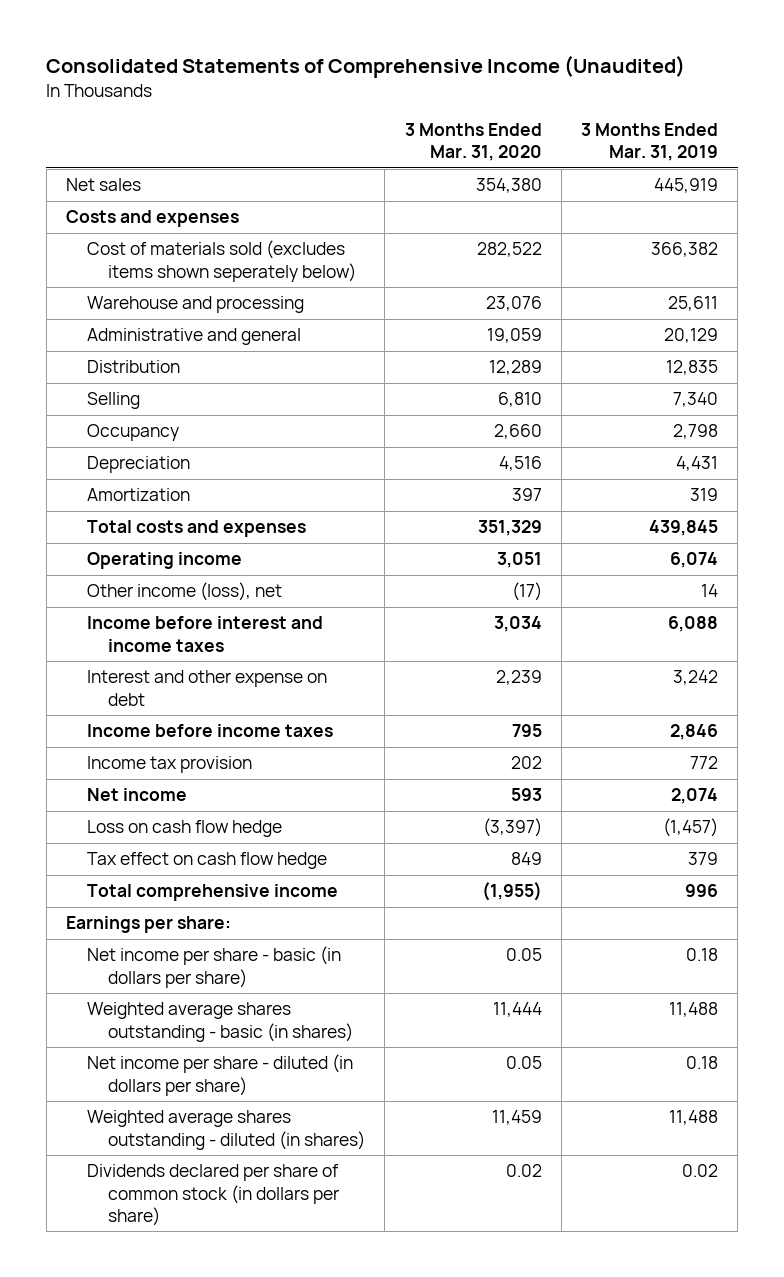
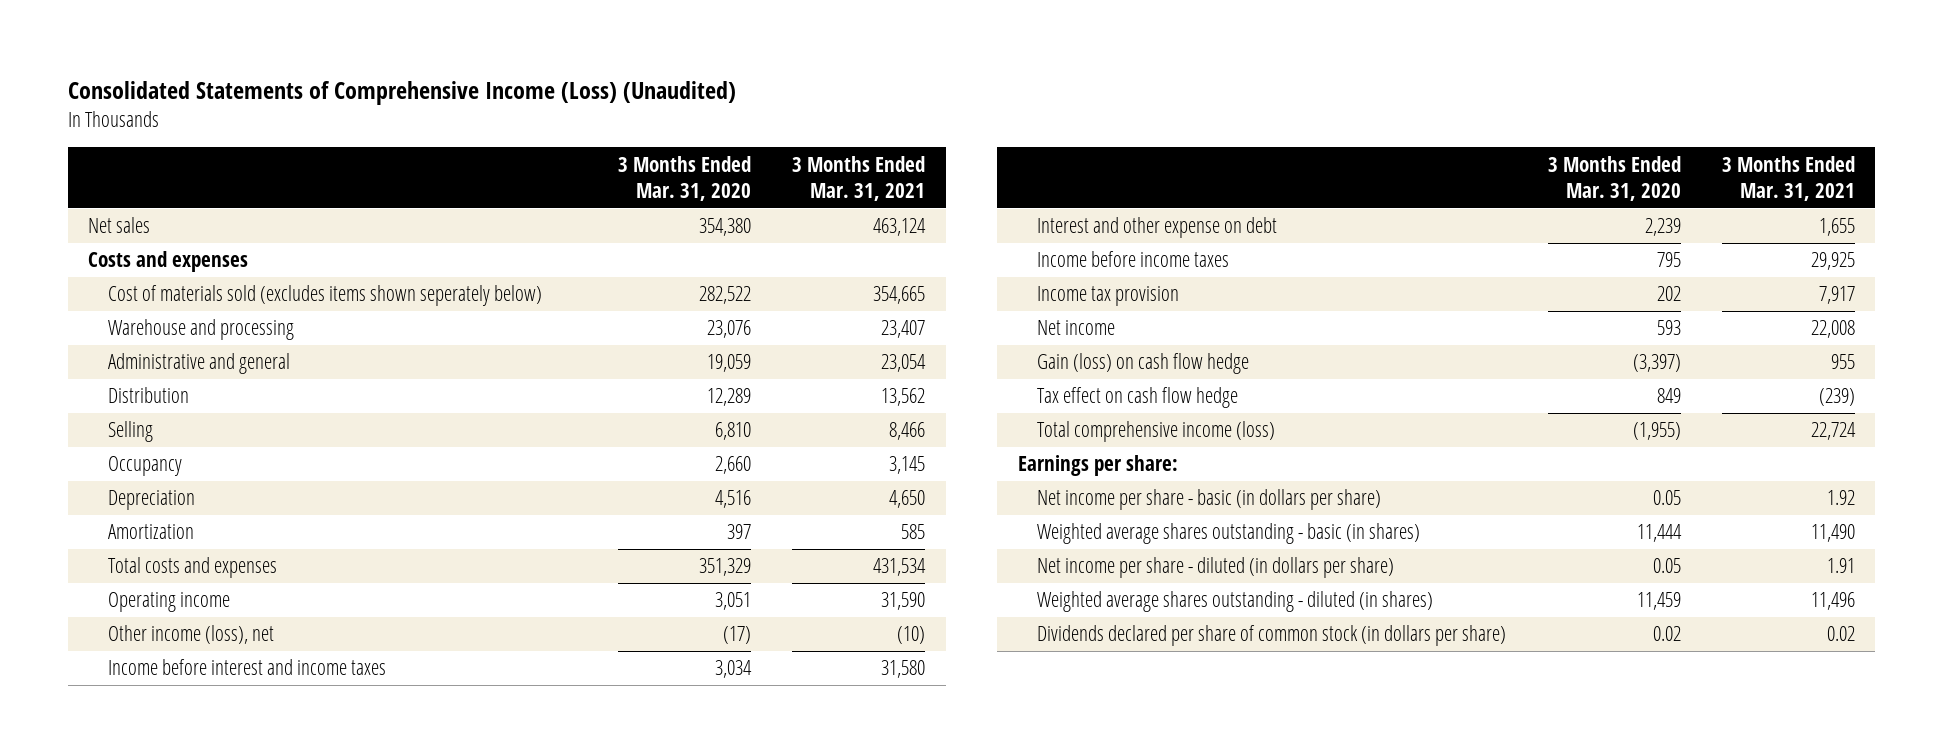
[46,55,686,79] Consolidated Statements of Comprehensive Income (Unaudited) -> [67,81,736,106] Consolidated Statements of Comprehensive Income (Loss) (Unaudited)
[581,122,719,162] 3 Months Ended Mar. 31, 2019 -> none
none -> [792,155,926,201] 3 Months Ended Mar. 31, 2021
[87,820,283,838] Loss on cash flow hedge -> [1037,353,1250,375] Gain (loss) on cash flow hedge
[87,884,339,902] Total comprehensive income -> [1037,421,1276,443] Total comprehensive income (loss)

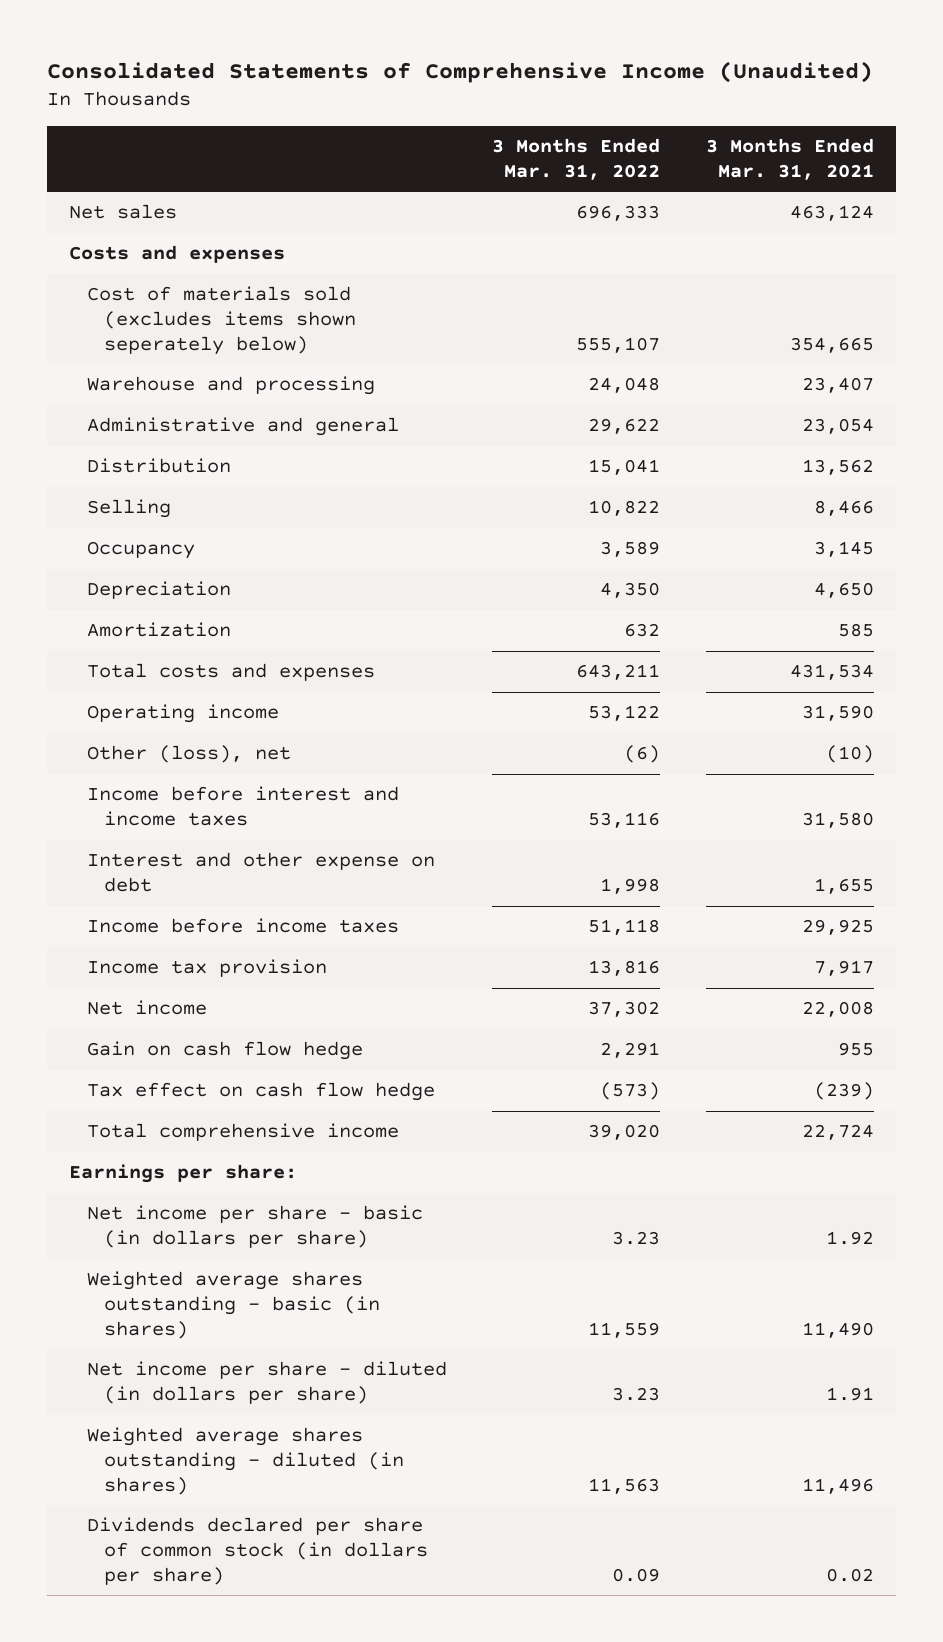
[67,81,736,106] Consolidated Statements of Comprehensive Income (Loss) (Unaudited) -> [46,61,873,84] Consolidated Statements of Comprehensive Income (Unaudited)
[618,155,752,201] 3 Months Ended Mar. 31, 2020 -> none
none -> [492,137,661,180] 3 Months Ended Mar. 31, 2022
[108,625,275,645] Other income (loss), net -> [86,745,291,764] Other (loss), net
[1037,353,1250,375] Gain (loss) on cash flow hedge -> [86,1041,363,1061] Gain on cash flow hedge
[1037,421,1276,443] Total comprehensive income (loss) -> [86,1123,399,1142] Total comprehensive income

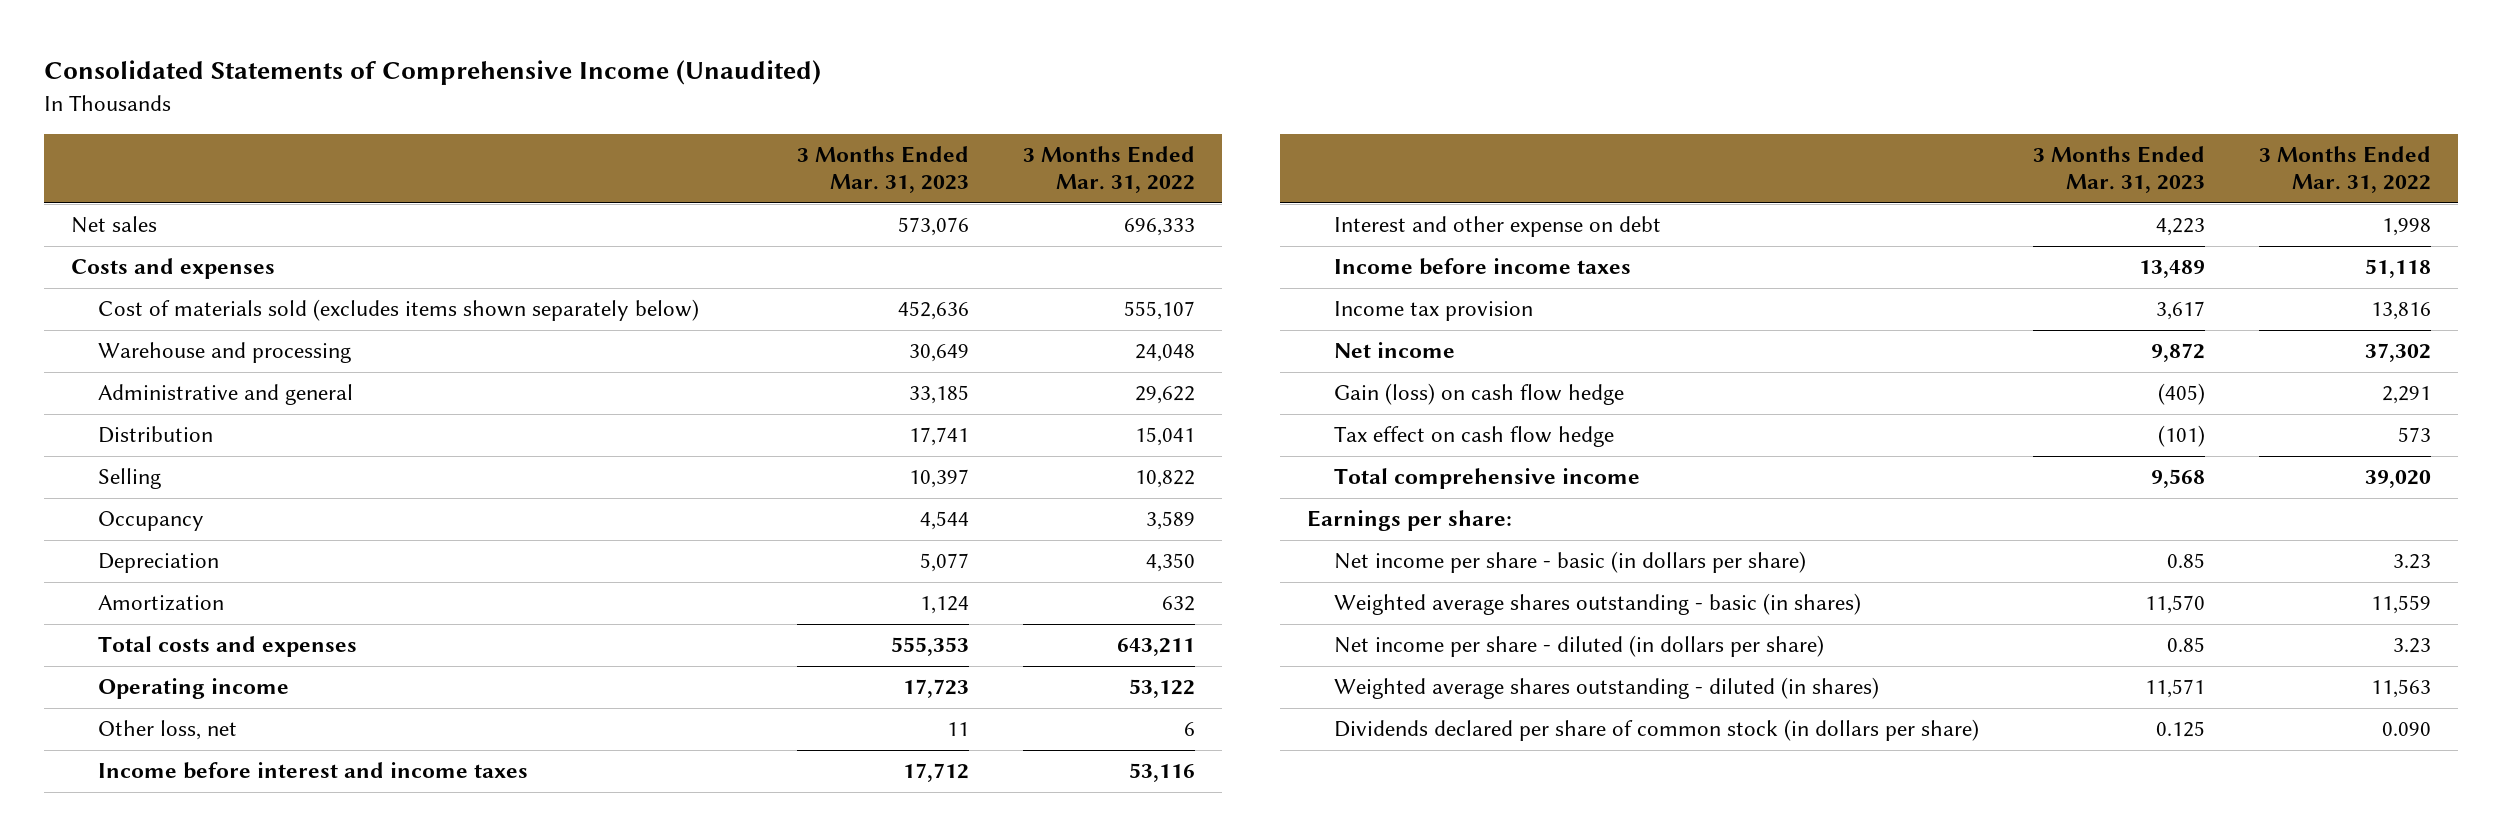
[705,137,874,180] 3 Months Ended Mar. 31, 2021 -> none
none -> [797,146,970,194] 3 Months Ended Mar. 31, 2023
[86,286,357,356] Cost of materials sold (excludes items shown seperately below) -> [97,299,699,322] Cost of materials sold (excludes items shown separately below)
[86,745,291,764] Other (loss), net -> [97,720,237,741] Other loss, net
[624,745,661,764] (6) -> [1184,722,1196,737] 6
[86,1041,363,1061] Gain on cash flow hedge -> [1334,383,1625,406] Gain (loss) on cash flow hedge
[600,1082,661,1101] (573) -> [2398,427,2432,443] 573
[612,1568,661,1583] 0.09 -> [2382,722,2432,737] 0.090

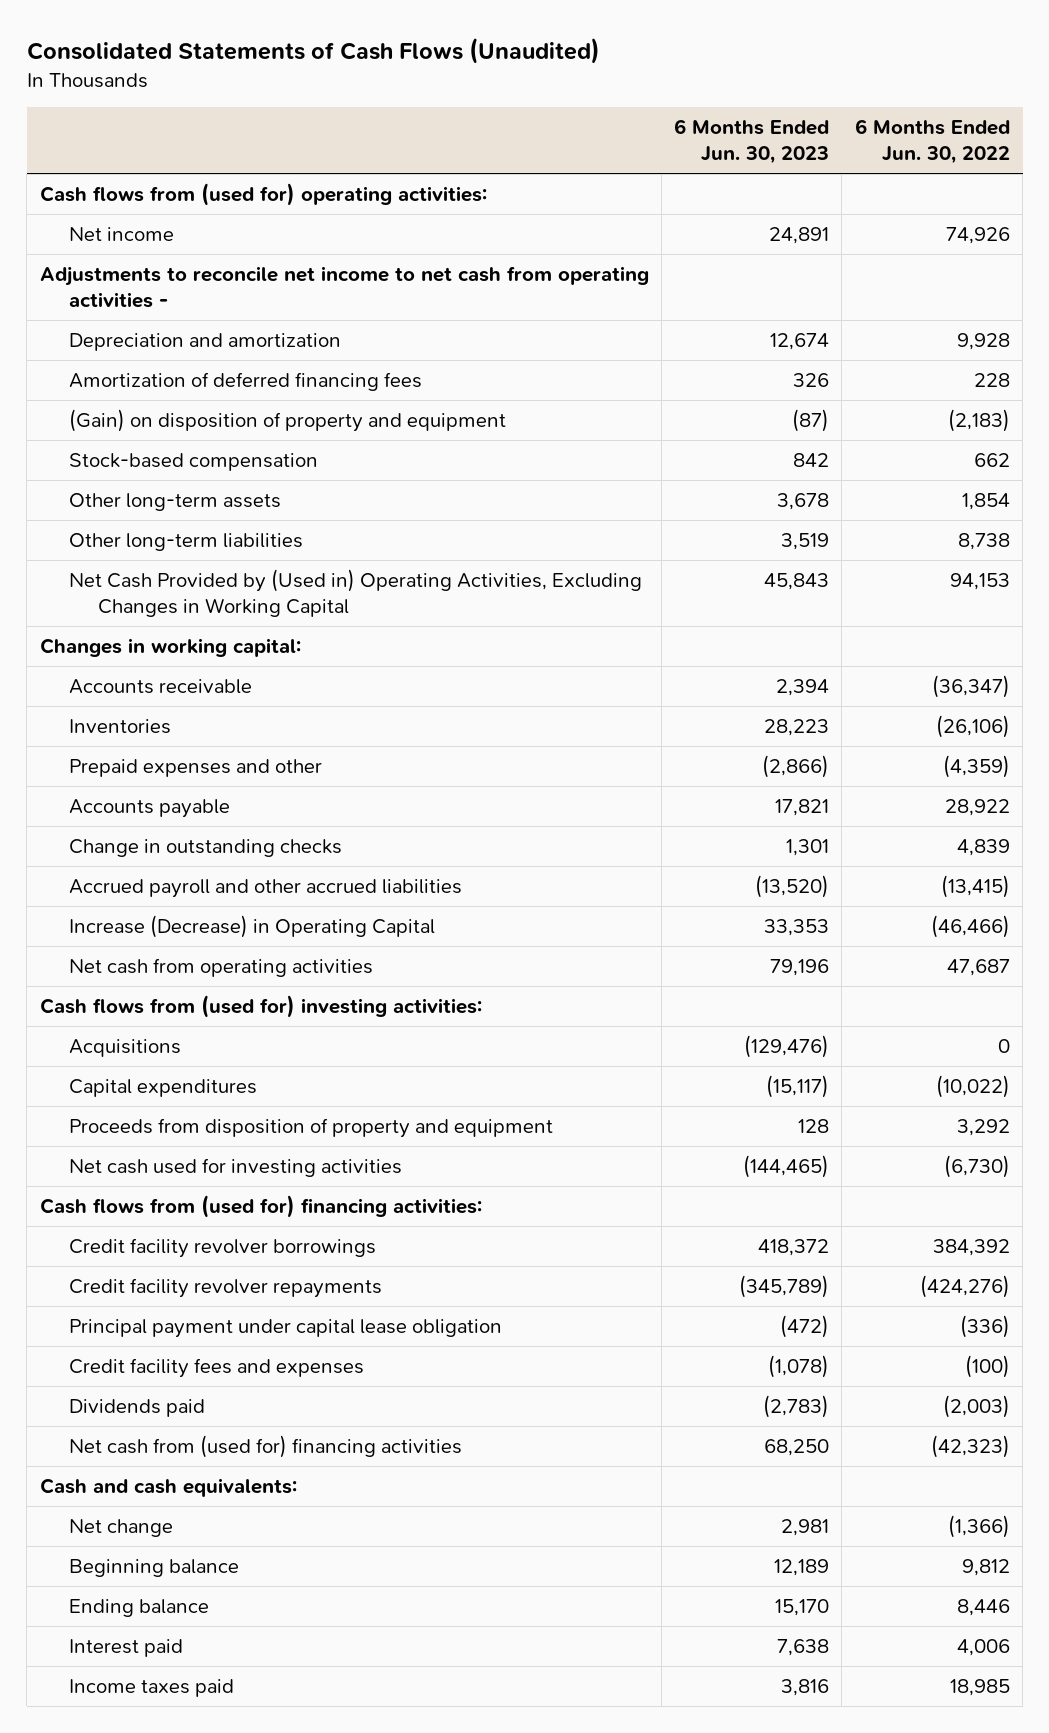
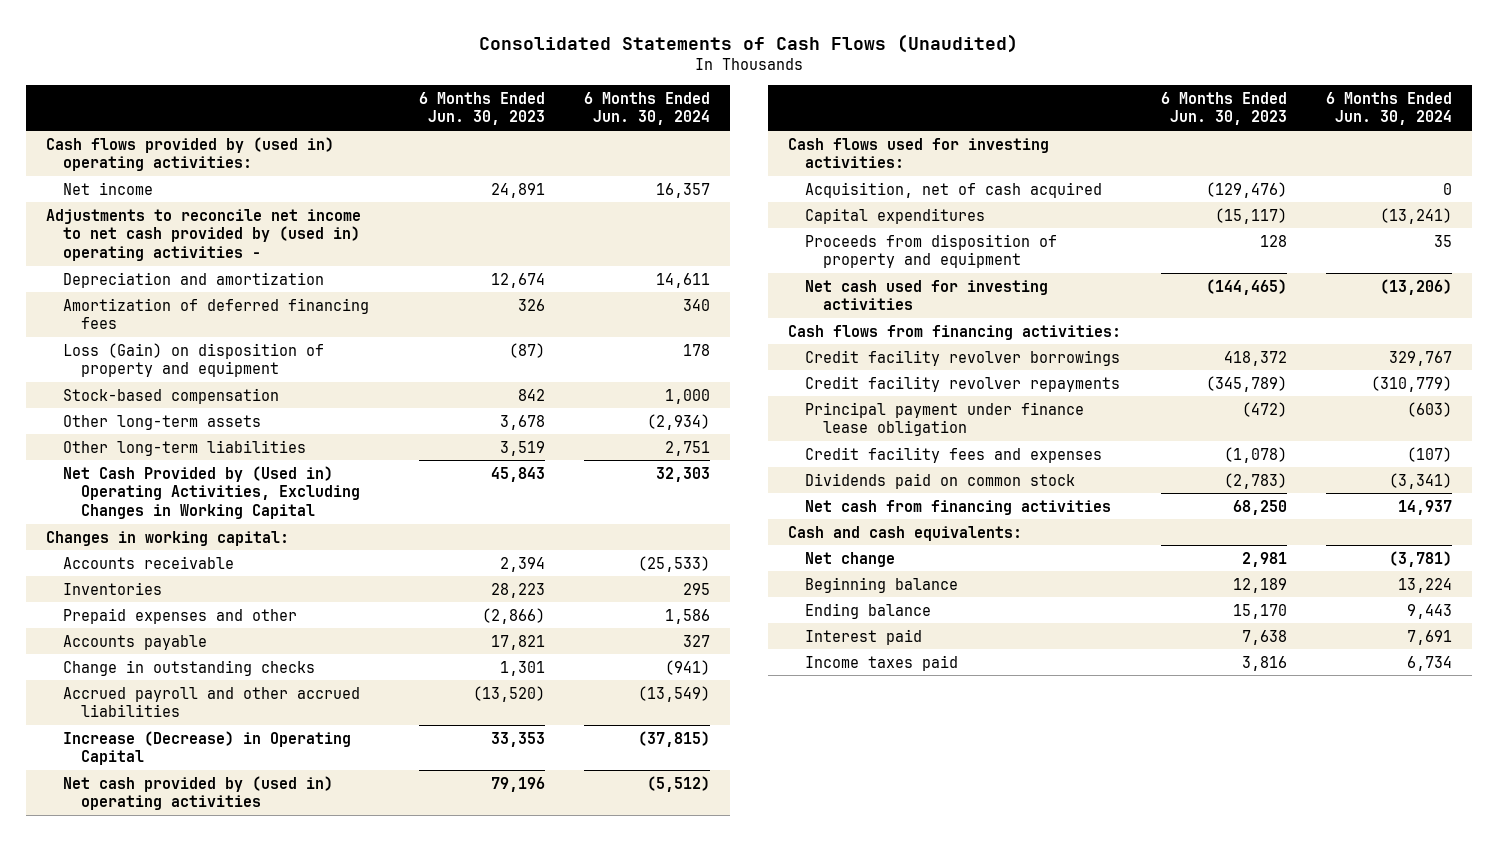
[854,119,1010,165] 6 Months Ended Jun. 30, 2022 -> none
none -> [584,91,711,126] 6 Months Ended Jun. 30, 2024
[39,182,487,206] Cash flows from (used for) operating activities: -> [46,136,335,172] Cash flows provided by (used in) operating activities:
[39,265,649,308] Adjustments to reconcile net income to net cash from operating activities - -> [46,208,362,261] Adjustments to reconcile net income to net cash provided by (used in) operating activities -
[68,408,506,432] (Gain) on disposition of property and equipment -> [63,342,325,378] Loss (Gain) on disposition of property and equipment
[68,957,373,977] Net cash from operating activities -> [63,775,334,811] Net cash provided by (used in) operating activities
[39,994,482,1018] Cash flows from (used for) investing activities: -> [787,137,1049,169] Cash flows used for investing activities:
[68,1038,181,1057] Acquisitions -> [805,181,1103,198] Acquisition, net of cash acquired
[39,1194,482,1218] Cash flows from (used for) financing activities: -> [787,324,1121,340] Cash flows from financing activities:
[68,1318,502,1338] Principal payment under capital lease obligation -> [805,401,1085,437] Principal payment under finance lease obligation
[68,1398,205,1417] Dividends paid -> [805,472,1076,489] Dividends paid on common stock
[68,1434,462,1458] Net cash from (used for) financing activities -> [805,499,1112,515] Net cash from financing activities

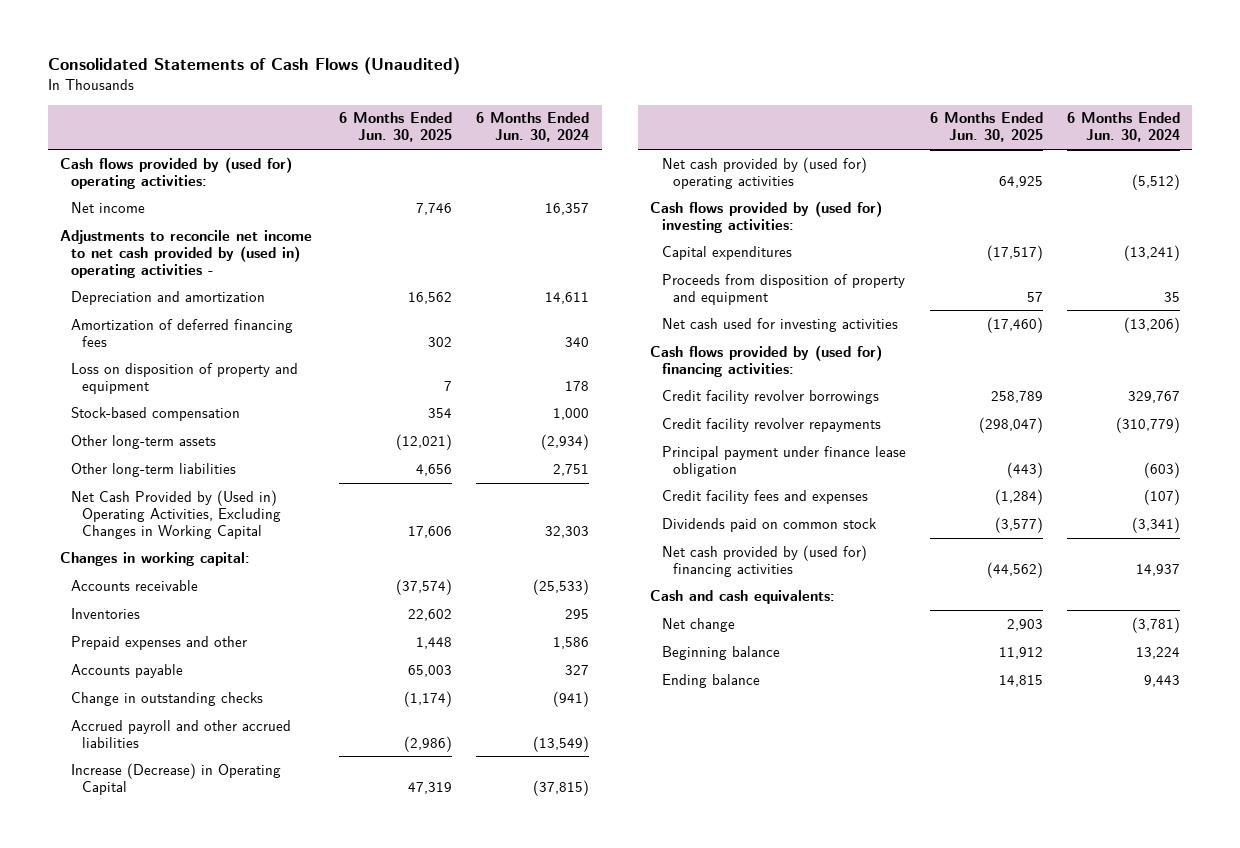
[418,91,545,126] 6 Months Ended Jun. 30, 2023 -> none
none -> [339,112,453,143] 6 Months Ended Jun. 30, 2025
[46,136,335,172] Cash flows provided by (used in) operating activities: -> [59,156,292,189] Cash flows provided by (used for) operating activities:
[63,342,325,378] Loss (Gain) on disposition of property and equipment -> [71,362,299,394] Loss on disposition of property and equipment
[805,181,1103,198] Acquisition, net of cash acquired -> none
[63,775,334,811] Net cash provided by (used in) operating activities -> [661,156,867,189] Net cash provided by (used for) operating activities
[787,137,1049,169] Cash flows used for investing activities: -> [650,200,883,233] Cash flows provided by (used for) investing activities:
[787,324,1121,340] Cash flows from financing activities: -> [650,344,883,377] Cash flows provided by (used for) financing activities:
[805,499,1112,515] Net cash from financing activities -> [661,544,867,577] Net cash provided by (used for) financing activities
[805,628,923,645] Interest paid -> none
[805,654,959,671] Income taxes paid -> none

